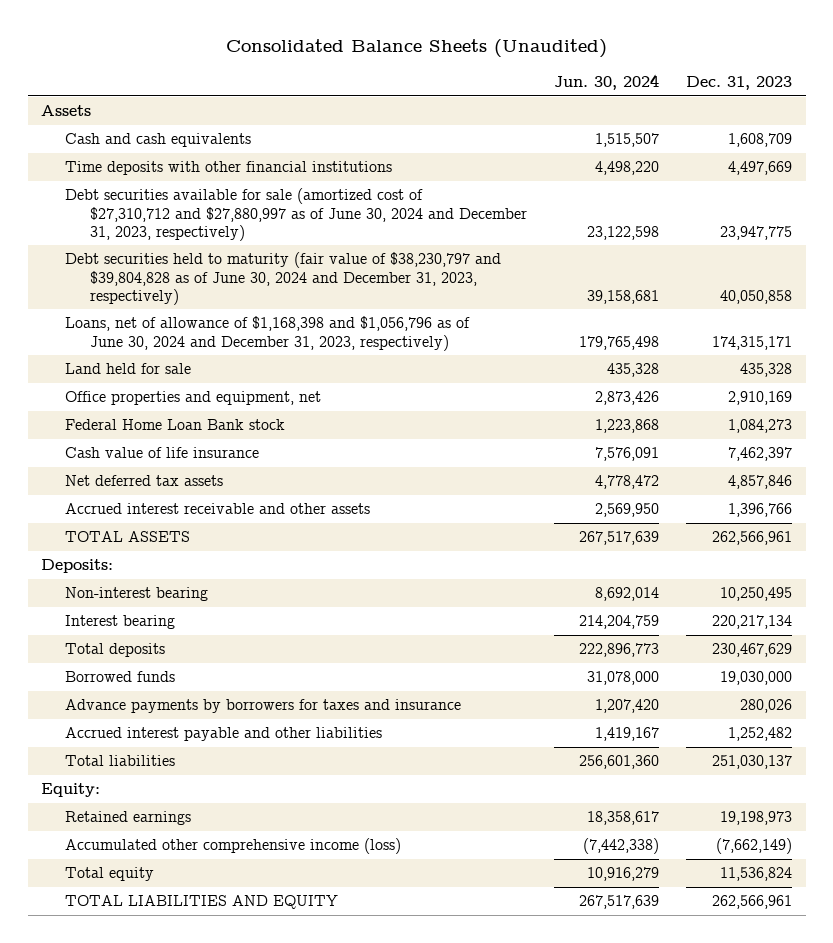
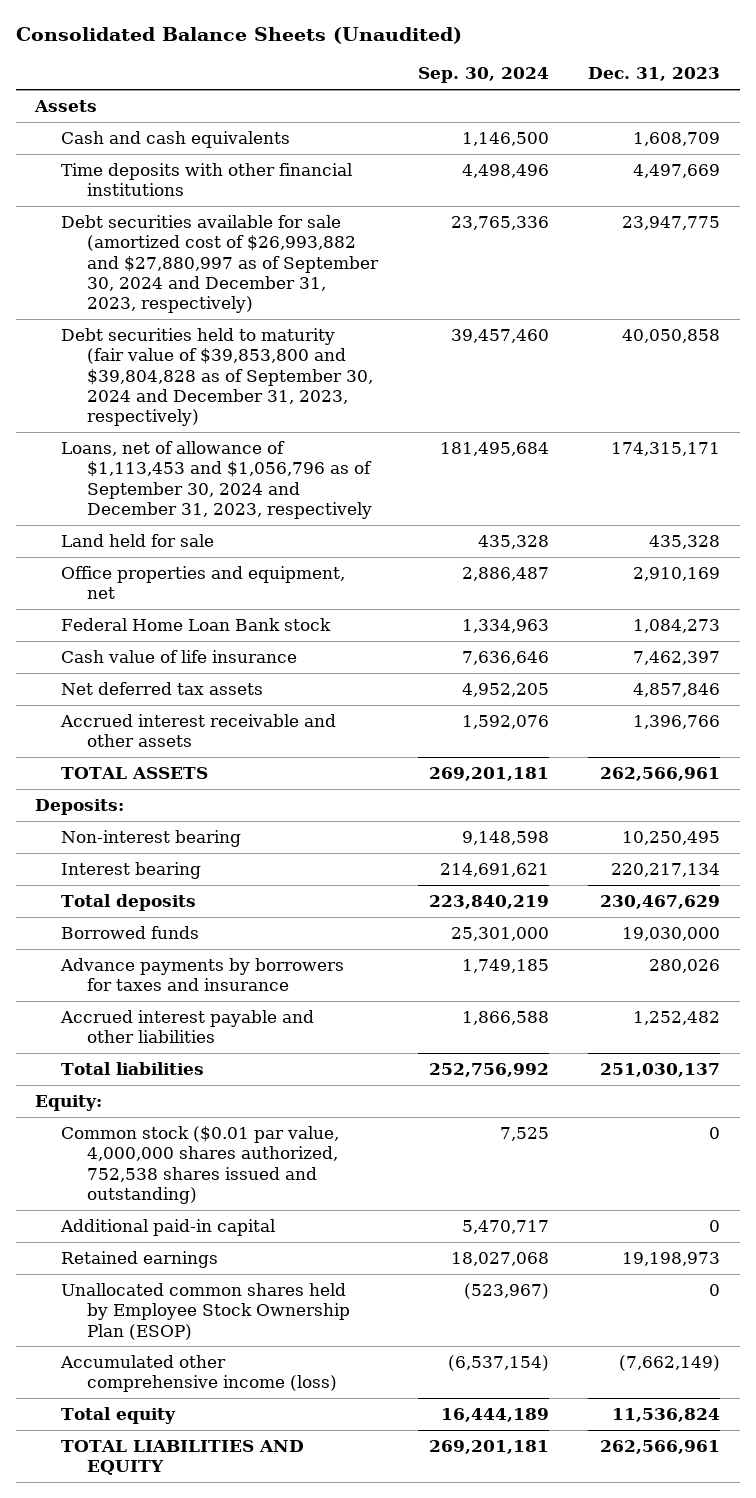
[553,74,659,91] Jun. 30, 2024 -> none
none -> [417,67,549,84] Sep. 30, 2024
[65,188,527,241] Debt securities available for sale (amortized cost of $27,310,712 and $27,880,997 as of June 30, 2024 and December 31, 2023, respectively) -> [61,214,380,314] Debt securities available for sale (amortized cost of $26,993,882 and $27,880,997 as of September 30, 2024 and December 31, 2023, respectively)
[65,252,502,305] Debt securities held to maturity (fair value of $38,230,797 and $39,804,828 as of June 30, 2024 and December 31, 2023, respectively) -> [61,327,374,427] Debt securities held to maturity (fair value of $39,853,800 and $39,804,828 as of September 30, 2024 and December 31, 2023, respectively)
[65,316,471,351] Loans, net of allowance of $1,168,398 and $1,056,796 as of June 30, 2024 and December 31, 2023, respectively) -> [61,440,373,519] Loans, net of allowance of $1,113,453 and $1,056,796 as of September 30, 2024 and December 31, 2023, respectively
none -> [61,1125,340,1204] Common stock ($0.01 par value, 4,000,000 shares authorized, 752,538 shares issued and outstanding)
none -> [60,1218,276,1236] Additional paid-in capital
none -> [61,1282,351,1340] Unallocated common shares held by Employee Stock Ownership Plan (ESOP)

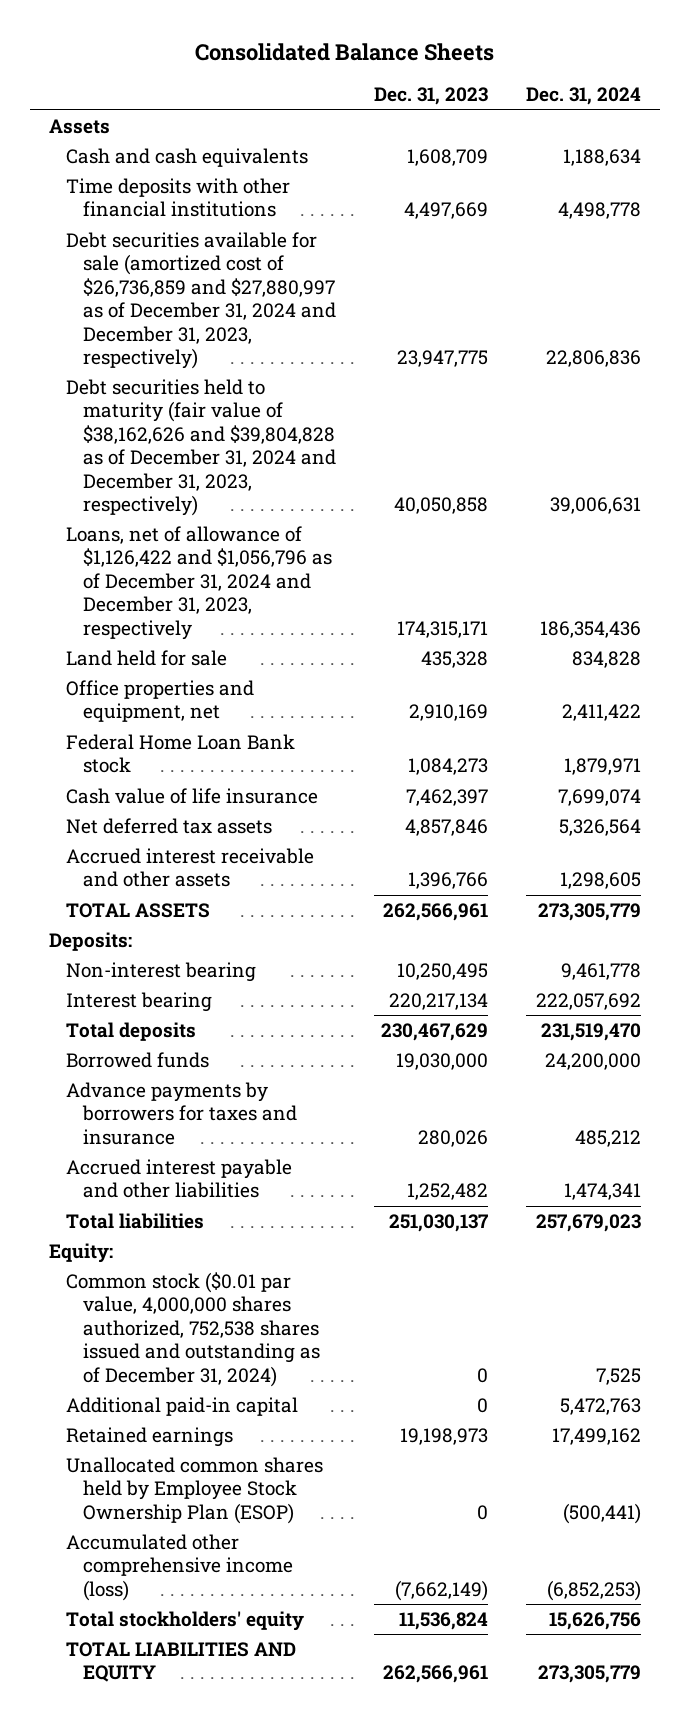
[15,27,462,45] Consolidated Balance Sheets (Unaudited) -> [195,42,495,61] Consolidated Balance Sheets
[417,67,549,84] Sep. 30, 2024 -> none
none -> [526,87,642,106] Dec. 31, 2024
[61,214,380,314] Debt securities available for sale (amortized cost of $26,993,882 and $27,880,997 as of September 30, 2024 and December 31, 2023, respectively) -> [65,232,336,369] Debt securities available for sale (amortized cost of $26,736,859 and $27,880,997 as of December 31, 2024 and December 31, 2023, respectively)
[61,327,374,427] Debt securities held to maturity (fair value of $39,853,800 and $39,804,828 as of September 30, 2024 and December 31, 2023, respectively) -> [65,379,336,516] Debt securities held to maturity (fair value of $38,162,626 and $39,804,828 as of December 31, 2024 and December 31, 2023, respectively)
[61,440,373,519] Loans, net of allowance of $1,113,453 and $1,056,796 as of September 30, 2024 and December 31, 2023, respectively -> [65,526,332,640] Loans, net of allowance of $1,126,422 and $1,056,796 as of December 31, 2024 and December 31, 2023, respectively
[61,1125,340,1204] Common stock ($0.01 par value, 4,000,000 shares authorized, 752,538 shares issued and outstanding) -> [65,1272,320,1387] Common stock ($0.01 par value, 4,000,000 shares authorized, 752,538 shares issued and outstanding as of December 31, 2024)
[61,1406,177,1424] Total equity -> [65,1611,304,1632] Total stockholders' equity

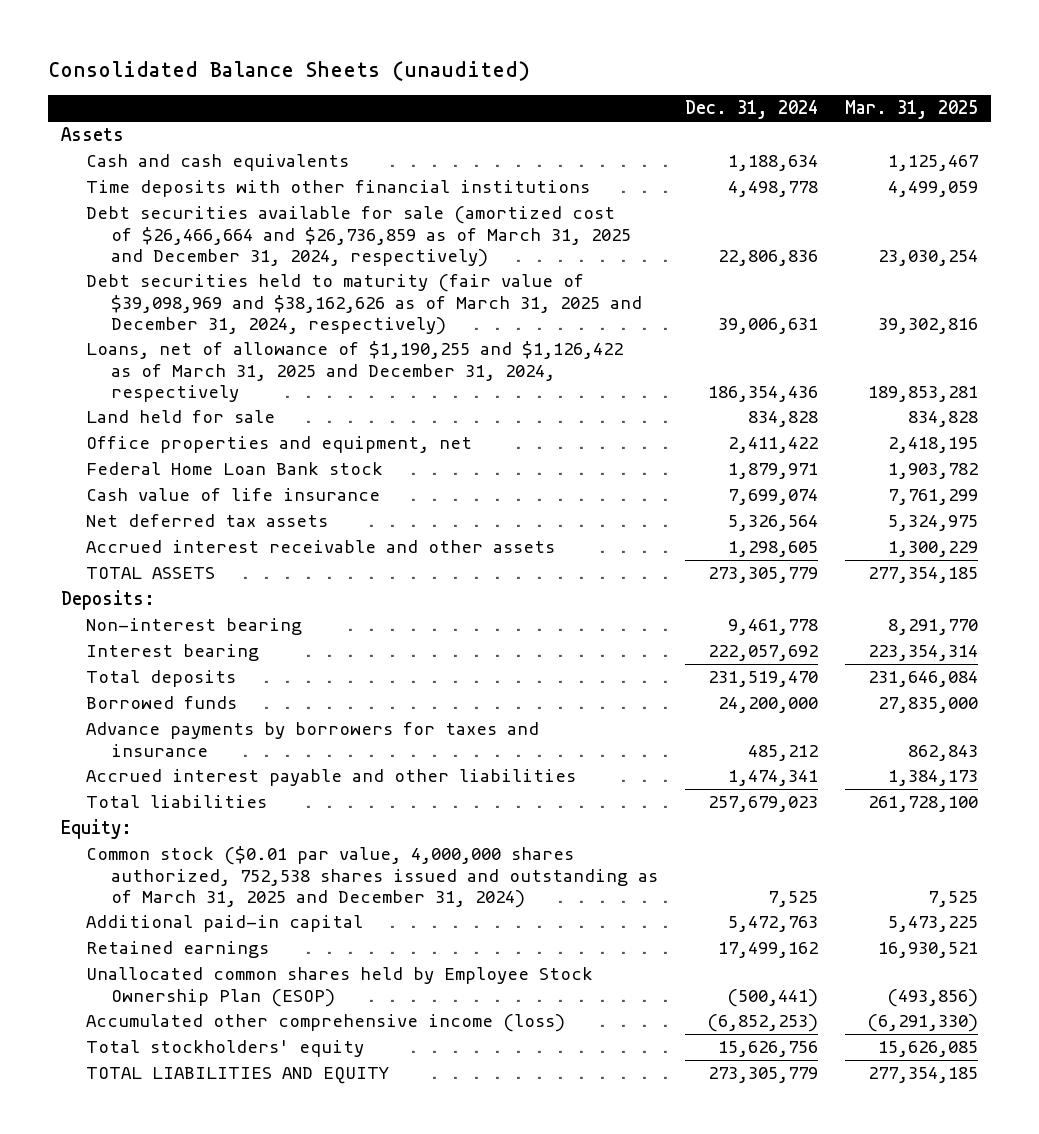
[195,42,495,61] Consolidated Balance Sheets -> [48,60,531,81] Consolidated Balance Sheets (unaudited)
[373,87,488,106] Dec. 31, 2023 -> none
none -> [844,100,978,120] Mar. 31, 2025
[65,232,336,369] Debt securities available for sale (amortized cost of $26,736,859 and $27,880,997 as of December 31, 2024 and December 31, 2023, respectively) -> [86,206,631,267] Debt securities available for sale (amortized cost of $26,466,664 and $26,736,859 as of March 31, 2025 and December 31, 2024, respectively)
[65,379,336,516] Debt securities held to maturity (fair value of $38,162,626 and $39,804,828 as of December 31, 2024 and December 31, 2023, respectively) -> [86,274,642,335] Debt securities held to maturity (fair value of $39,098,969 and $38,162,626 as of March 31, 2025 and December 31, 2024, respectively)
[65,526,332,640] Loans, net of allowance of $1,126,422 and $1,056,796 as of December 31, 2024 and December 31, 2023, respectively -> [86,341,624,402] Loans, net of allowance of $1,190,255 and $1,126,422 as of March 31, 2025 and December 31, 2024, respectively
[65,1272,320,1387] Common stock ($0.01 par value, 4,000,000 shares authorized, 752,538 shares issued and outstanding as of December 31, 2024) -> [86,846,658,908] Common stock ($0.01 par value, 4,000,000 shares authorized, 752,538 shares issued and outstanding as of March 31, 2025 and December 31, 2024)

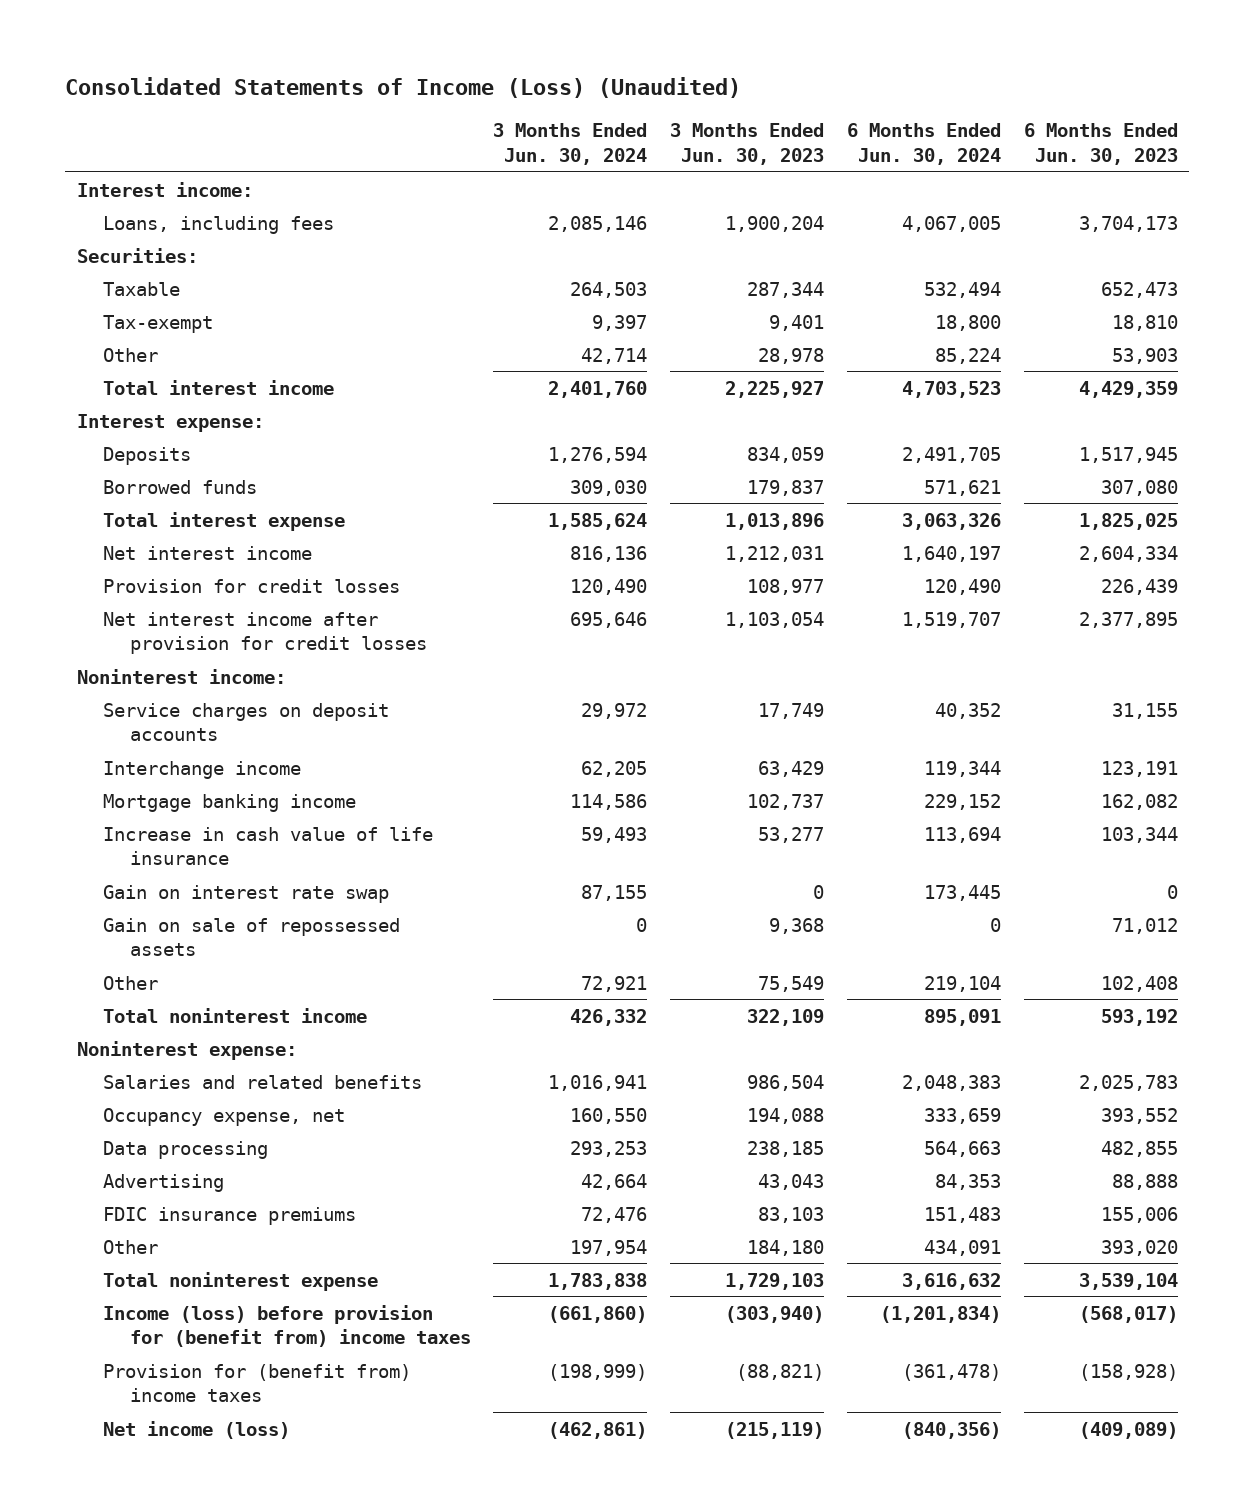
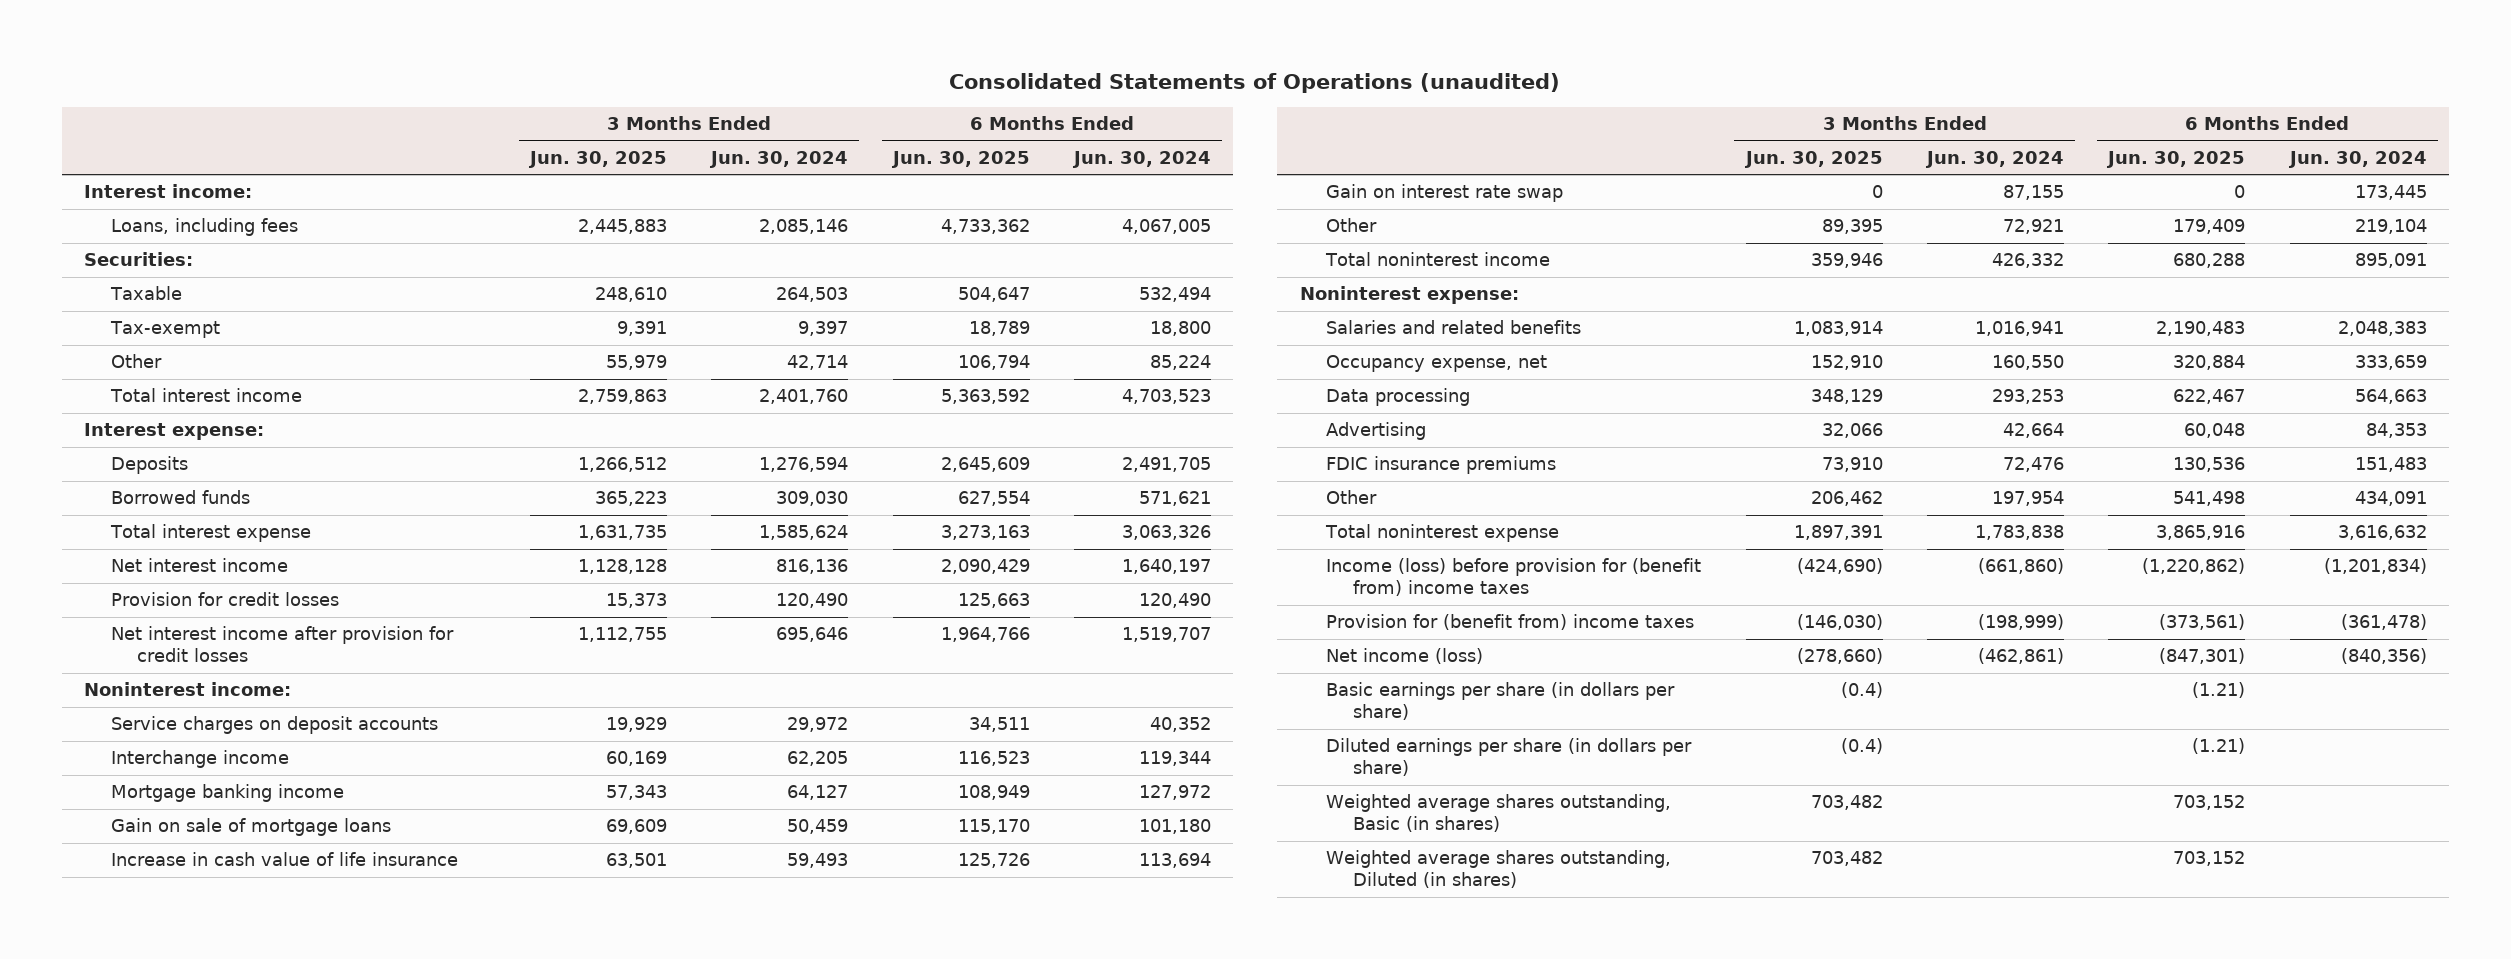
[65,76,742,98] Consolidated Statements of Income (Loss) (Unaudited) -> [949,73,1561,94] Consolidated Statements of Operations (unaudited)
[670,123,825,165] 3 Months Ended Jun. 30, 2023 -> none
[1023,123,1178,165] 6 Months Ended Jun. 30, 2023 -> none
none -> [528,151,668,169] Jun. 30, 2025
none -> [890,151,1030,169] Jun. 30, 2025
[570,793,648,810] 114,586 -> [787,785,849,801] 64,127
[924,793,1002,810] 229,152 -> [1139,785,1212,801] 127,972
none -> [110,818,391,837] Gain on sale of mortgage loans
[103,917,401,957] Gain on sale of repossessed assets -> none
none -> [1326,682,1676,721] Basic earnings per share (in dollars per share)
none -> [1326,738,1693,777] Diluted earnings per share (in dollars per share)
none -> [1326,794,1672,833] Weighted average shares outstanding, Basic (in shares)
none -> [1326,850,1672,889] Weighted average shares outstanding, Diluted (in shares)

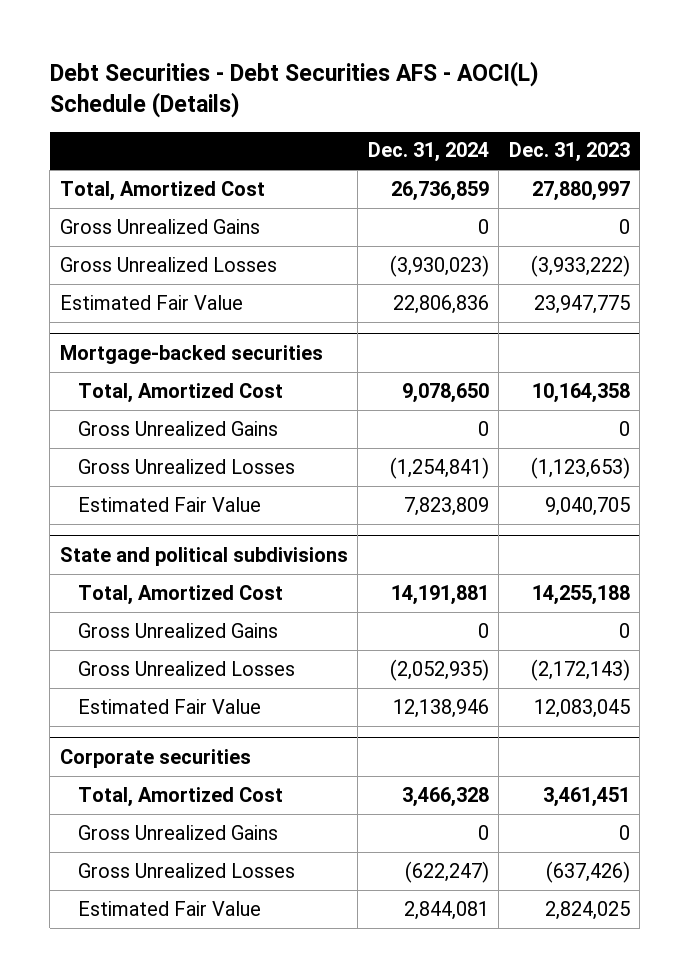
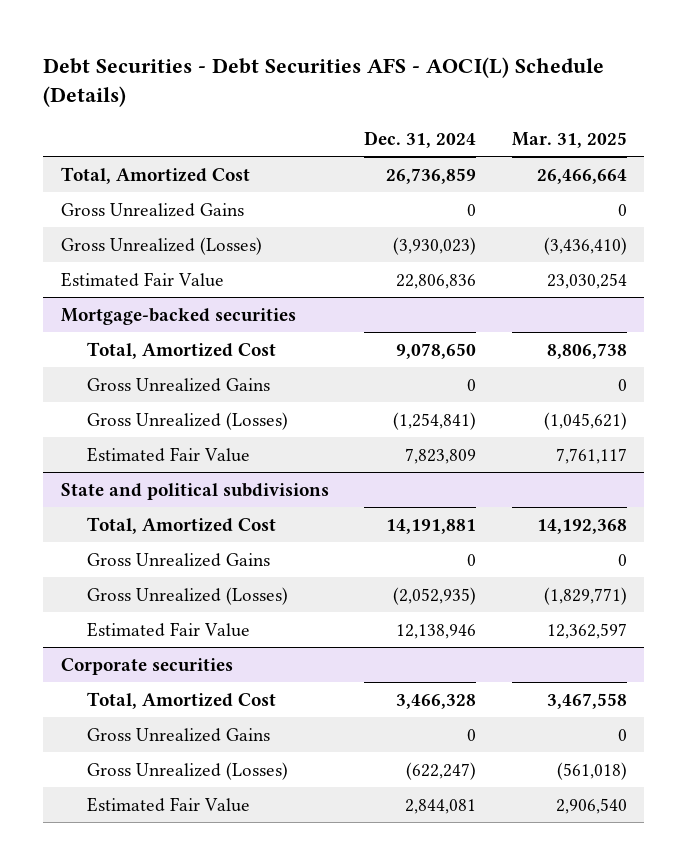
[508,142,630,163] Dec. 31, 2023 -> none
none -> [511,132,627,149] Mar. 31, 2025
[59,256,277,272] Gross Unrealized Losses -> [61,236,263,255] Gross Unrealized (Losses)
[78,458,296,474] Gross Unrealized Losses -> [87,411,289,430] Gross Unrealized (Losses)
[78,660,296,676] Gross Unrealized Losses -> [87,586,289,605] Gross Unrealized (Losses)
[78,862,296,878] Gross Unrealized Losses -> [87,761,289,780] Gross Unrealized (Losses)

